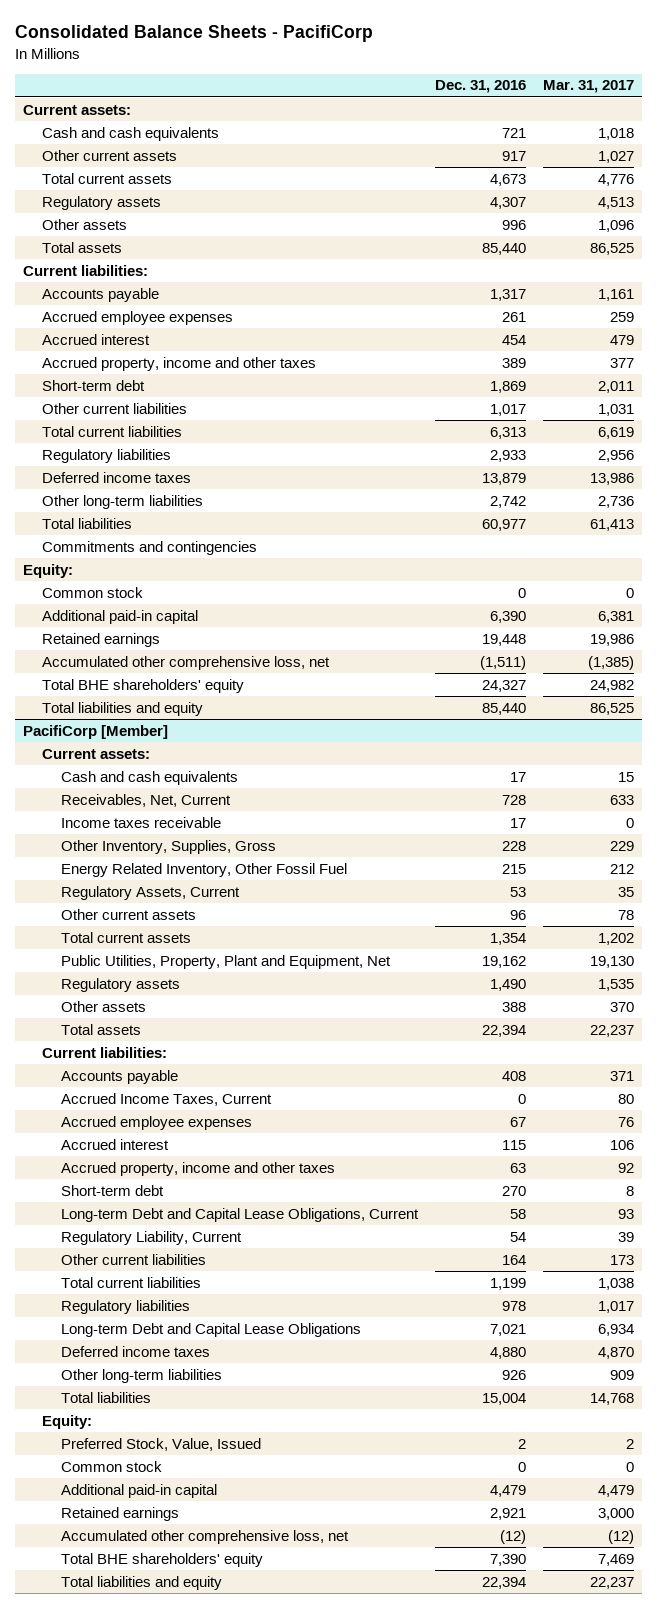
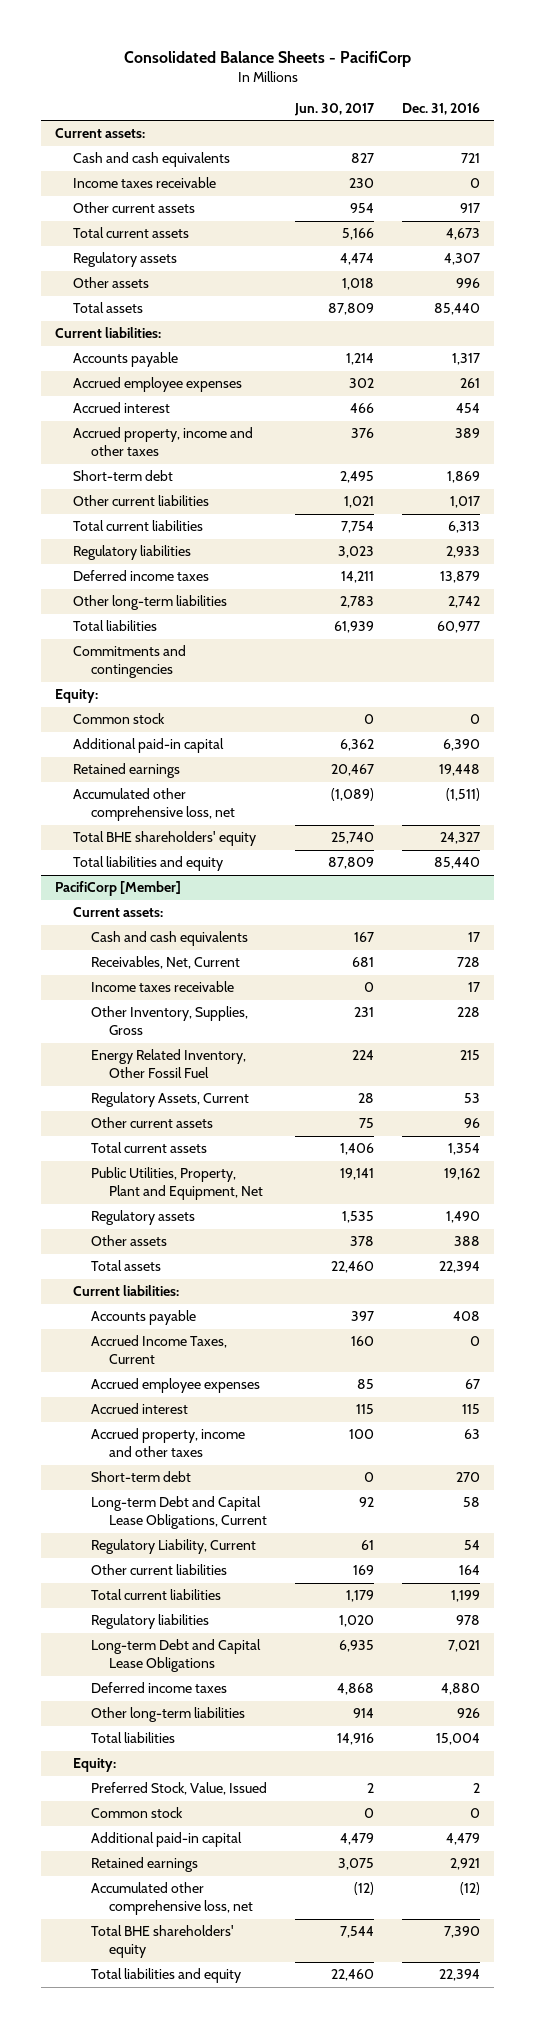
[542,80,634,94] Mar. 31, 2017 -> none
none -> [294,102,376,116] Jun. 30, 2017
none -> [72,177,216,189] Income taxes receivable

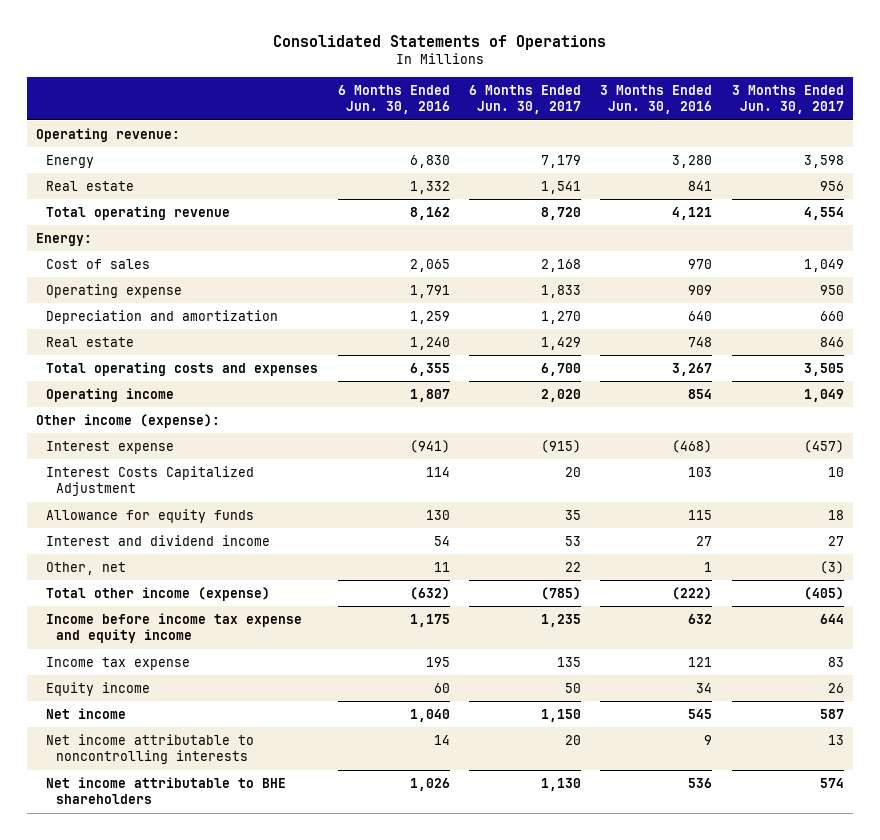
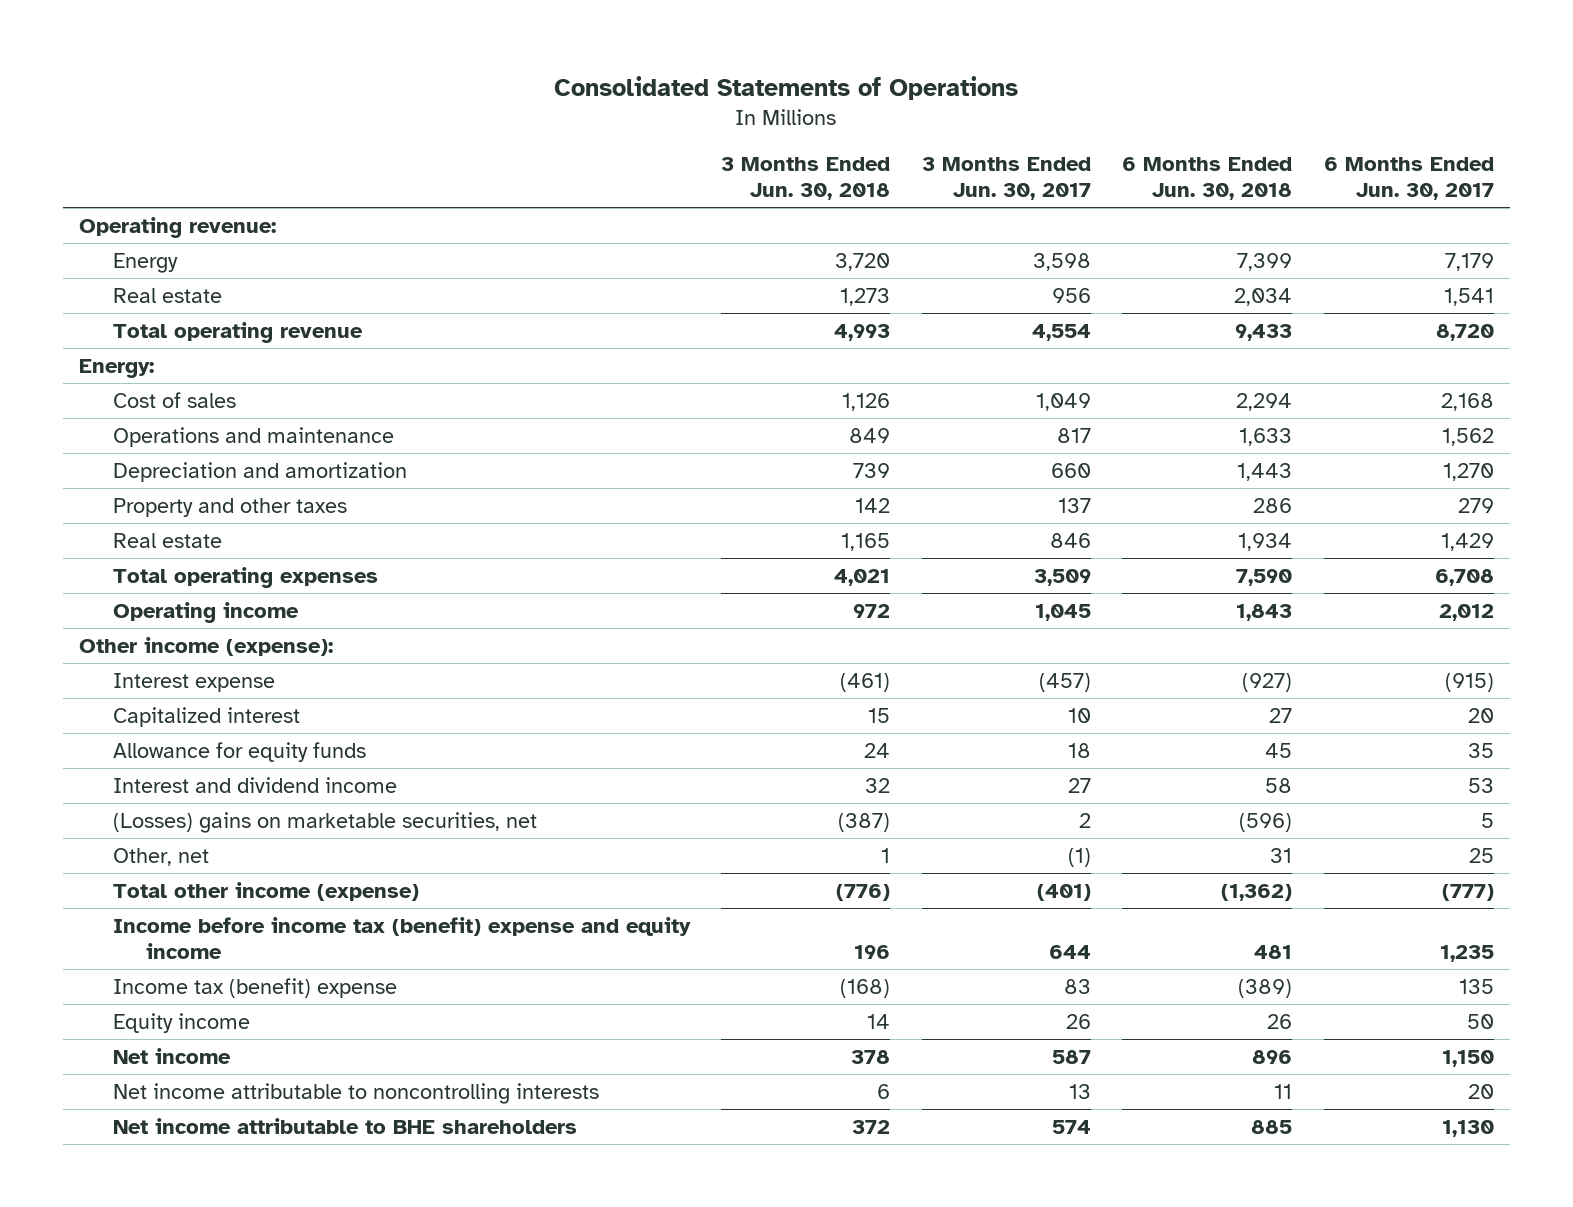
[337,84,450,115] 6 Months Ended Jun. 30, 2016 -> none
[600,84,713,115] 3 Months Ended Jun. 30, 2016 -> none
none -> [721,156,891,201] 3 Months Ended Jun. 30, 2018
none -> [1122,156,1293,201] 6 Months Ended Jun. 30, 2018
[46,283,183,298] Operating expense -> none
none -> [112,426,394,447] Operations and maintenance
none -> [112,497,347,517] Property and other taxes
[46,361,319,376] Total operating costs and expenses -> [112,566,378,588] Total operating expenses
[541,362,582,376] 6,700 -> [1434,568,1494,586] 6,708
[803,362,844,376] 3,505 -> [1033,568,1091,586] 3,509
[541,388,582,402] 2,020 -> [1438,603,1494,621] 2,012
[803,388,844,402] 1,049 -> [1034,603,1091,621] 1,045
[46,465,255,497] Interest Costs Capitalized Adjustment -> [112,706,300,727] Capitalized interest
none -> [112,811,537,833] (Losses) gains on marketable securities, net
[565,561,582,572] 22 -> [1468,847,1494,863] 25
[819,560,844,574] (3) -> [1067,847,1091,867] (1)
[541,586,582,600] (785) -> [1441,883,1494,901] (777)
[803,586,844,600] (405) -> [1036,883,1091,901] (401)
[46,612,303,644] Income before income tax expense and equity income -> [112,916,691,959] Income before income tax (benefit) expense and equity income
[46,656,191,670] Income tax expense -> [112,977,397,998] Income tax (benefit) expense

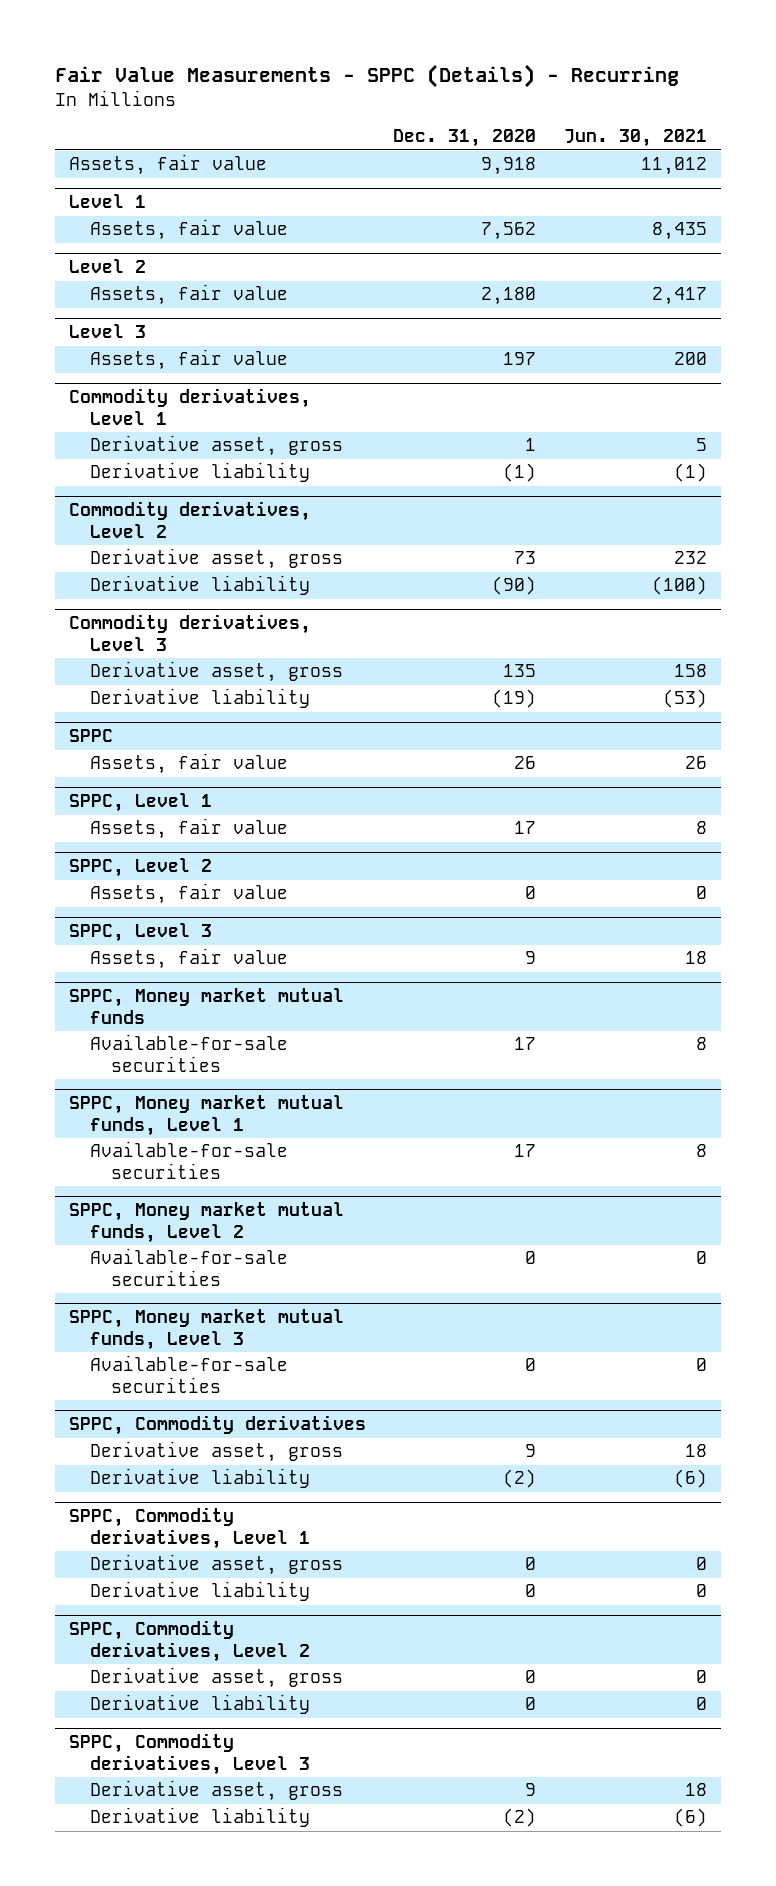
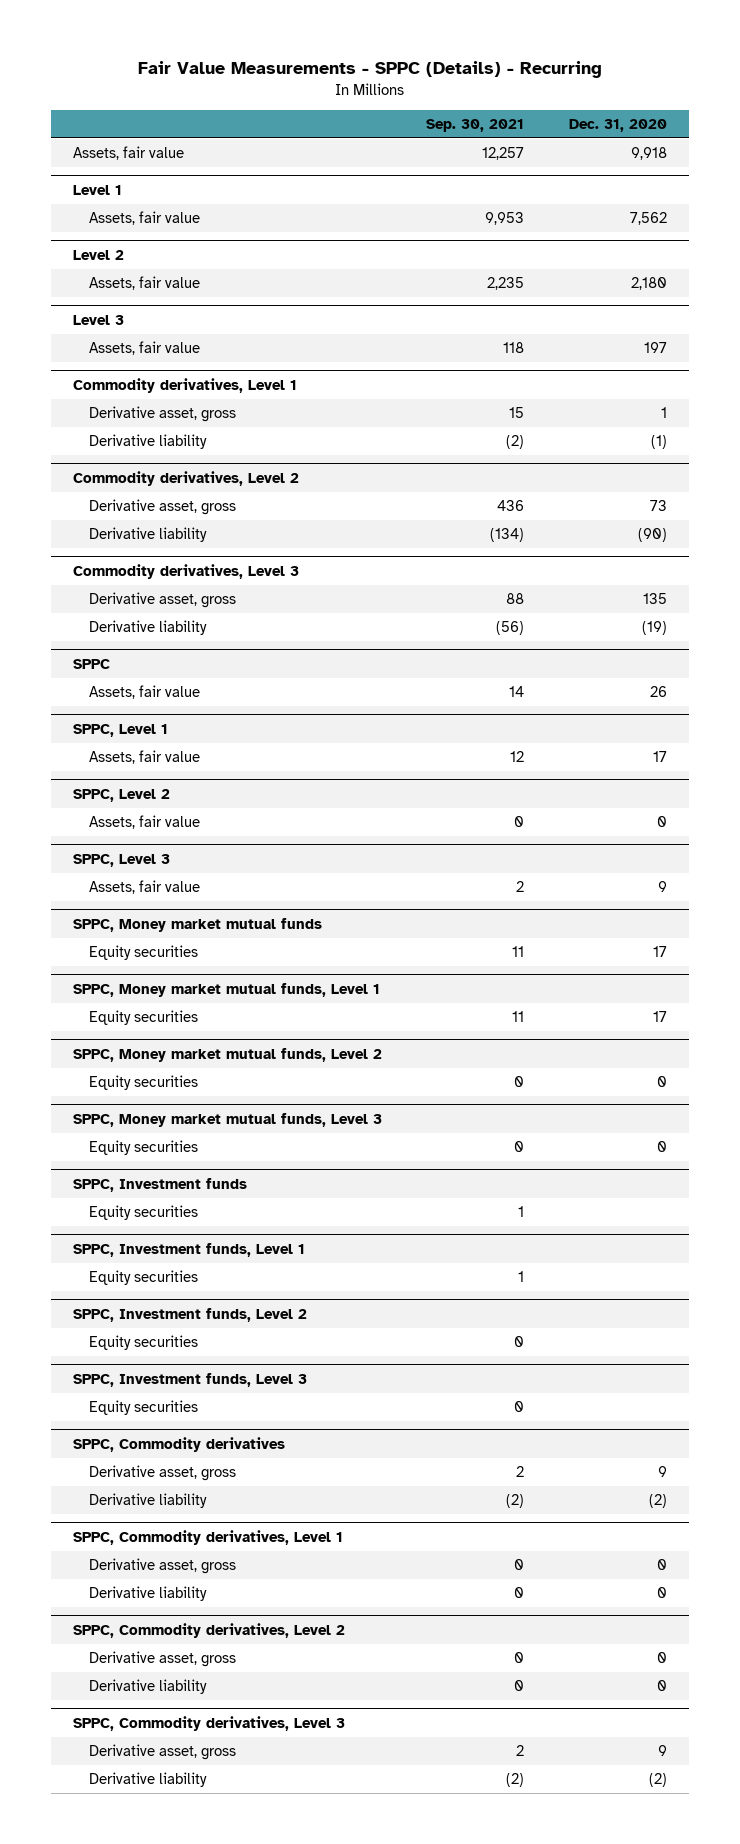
[563,129,707,148] Jun. 30, 2021 -> none
none -> [426,118,525,132] Sep. 30, 2021
[90,1034,289,1073] Available-for-sale securities -> none
none -> [88,945,198,961] Equity securities
[90,1141,289,1180] Available-for-sale securities -> none
none -> [88,1010,198,1026] Equity securities
[90,1248,289,1287] Available-for-sale securities -> none
none -> [88,1075,198,1091] Equity securities
[90,1355,289,1394] Available-for-sale securities -> none
none -> [88,1140,198,1156] Equity securities
none -> [73,1177,248,1192] SPPC, Investment funds
none -> [88,1205,198,1221] Equity securities
none -> [73,1242,306,1257] SPPC, Investment funds, Level 1
none -> [88,1270,198,1286] Equity securities
none -> [73,1307,308,1322] SPPC, Investment funds, Level 2
none -> [88,1335,198,1351] Equity securities
none -> [73,1372,308,1387] SPPC, Investment funds, Level 3
none -> [88,1400,198,1416] Equity securities

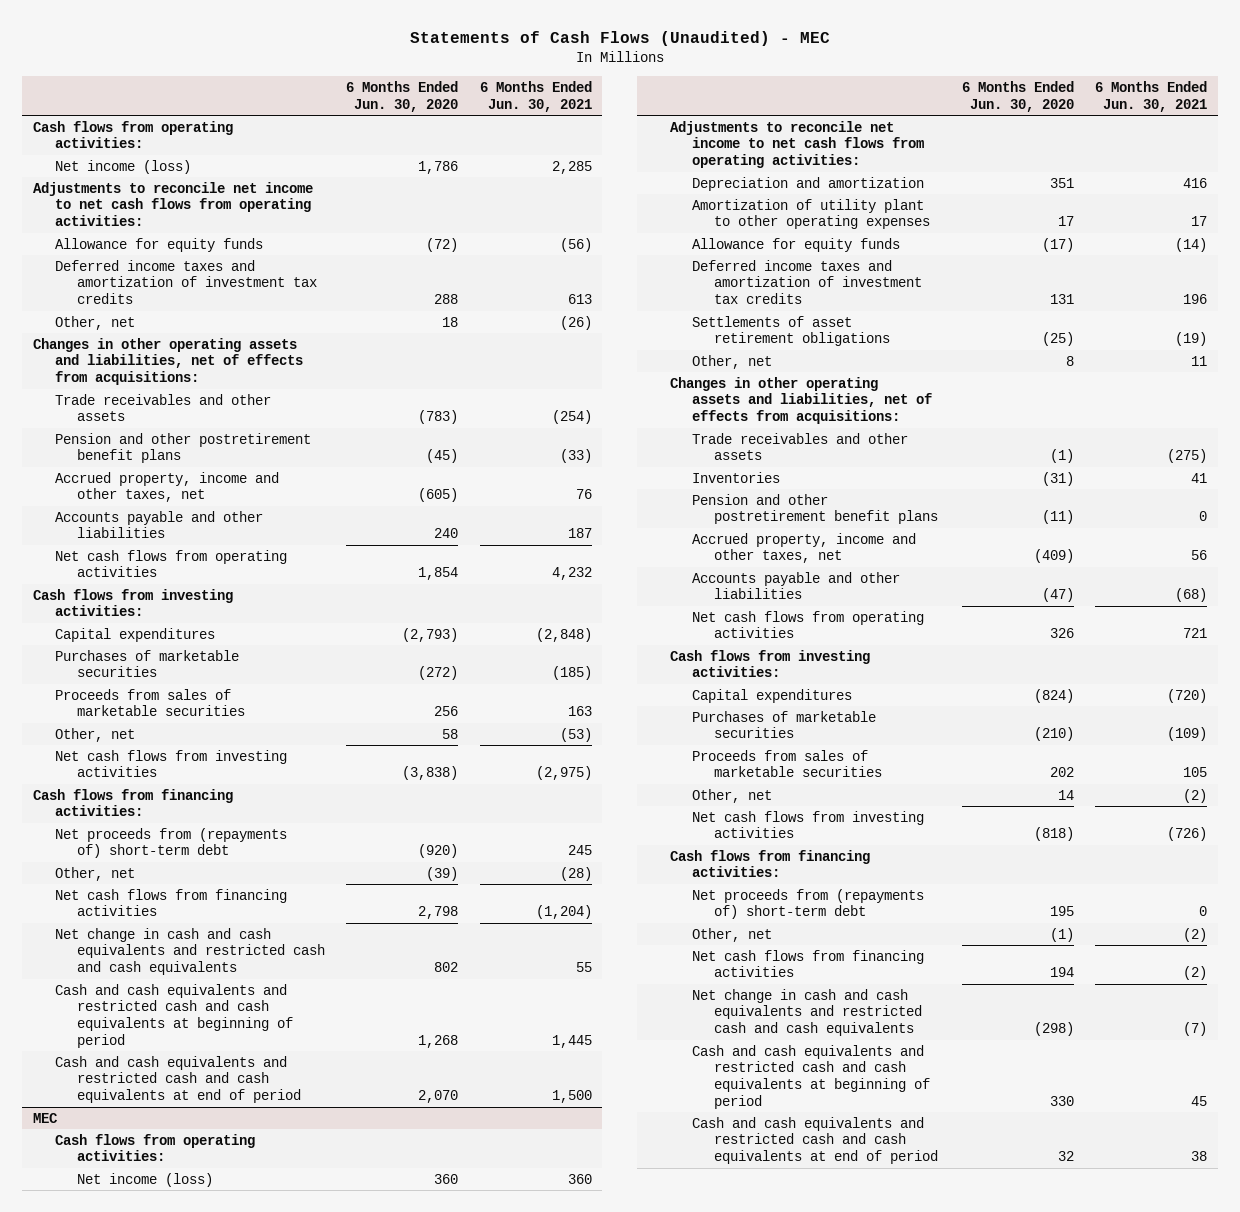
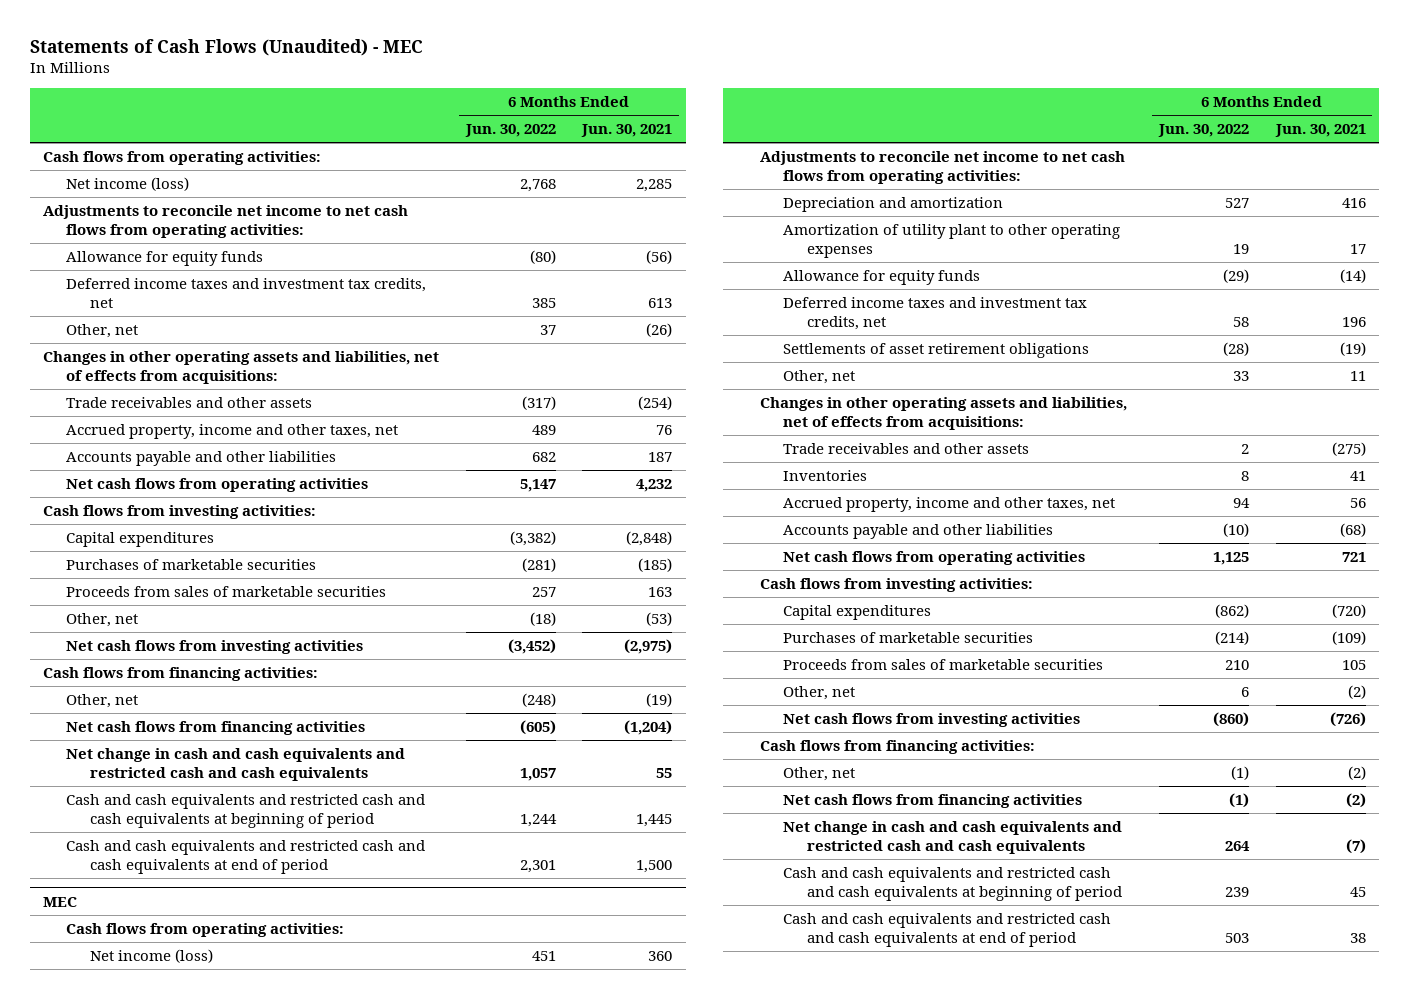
[346,81,459,112] 6 Months Ended Jun. 30, 2020 -> none
none -> [464,124,556,138] Jun. 30, 2022
[54,259,317,305] Deferred income taxes and amortization of investment tax credits -> [66,277,427,309] Deferred income taxes and investment tax credits, net
[54,432,311,464] Pension and other postretirement benefit plans -> none
[54,827,287,859] Net proceeds from (repayments of) short-term debt -> none
[559,866,592,881] (28) -> [646,692,673,707] (19)
[692,259,923,305] Deferred income taxes and amortization of investment tax credits -> [783,296,1088,331] Deferred income taxes and investment tax credits, net
[692,493,939,525] Pension and other postretirement benefit plans -> none
[692,888,925,920] Net proceeds from (repayments of) short-term debt -> none

